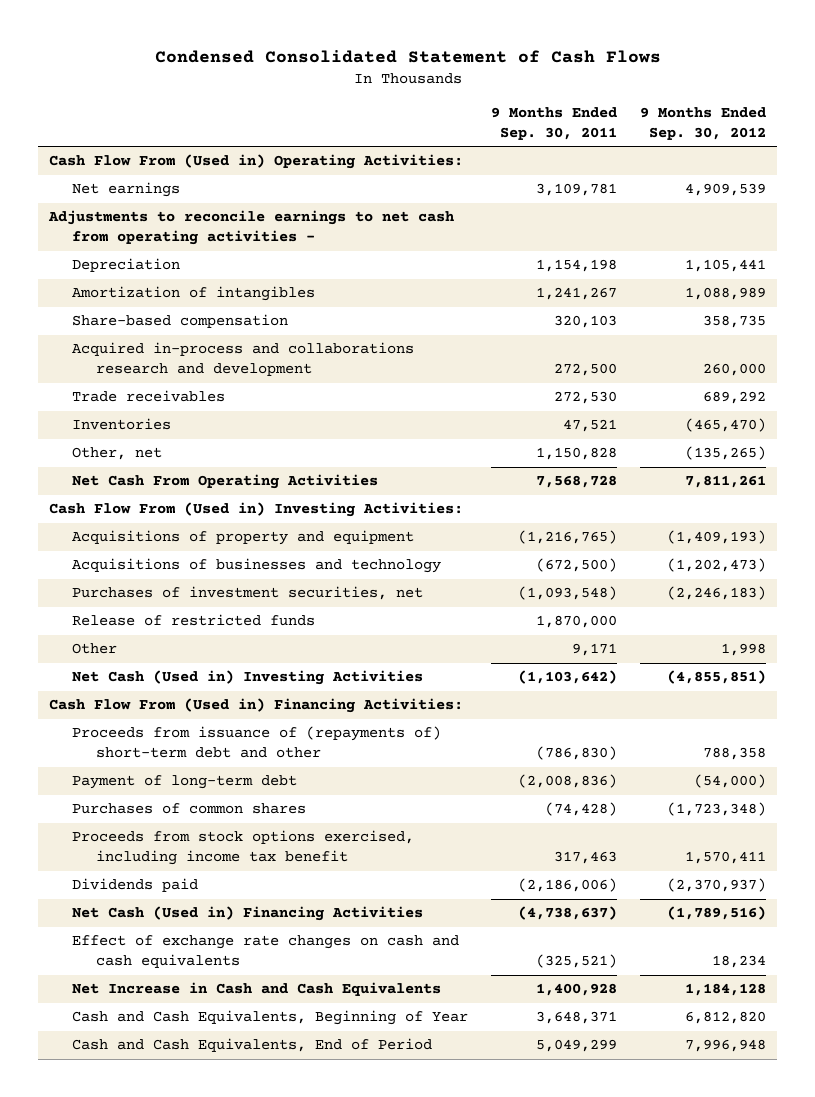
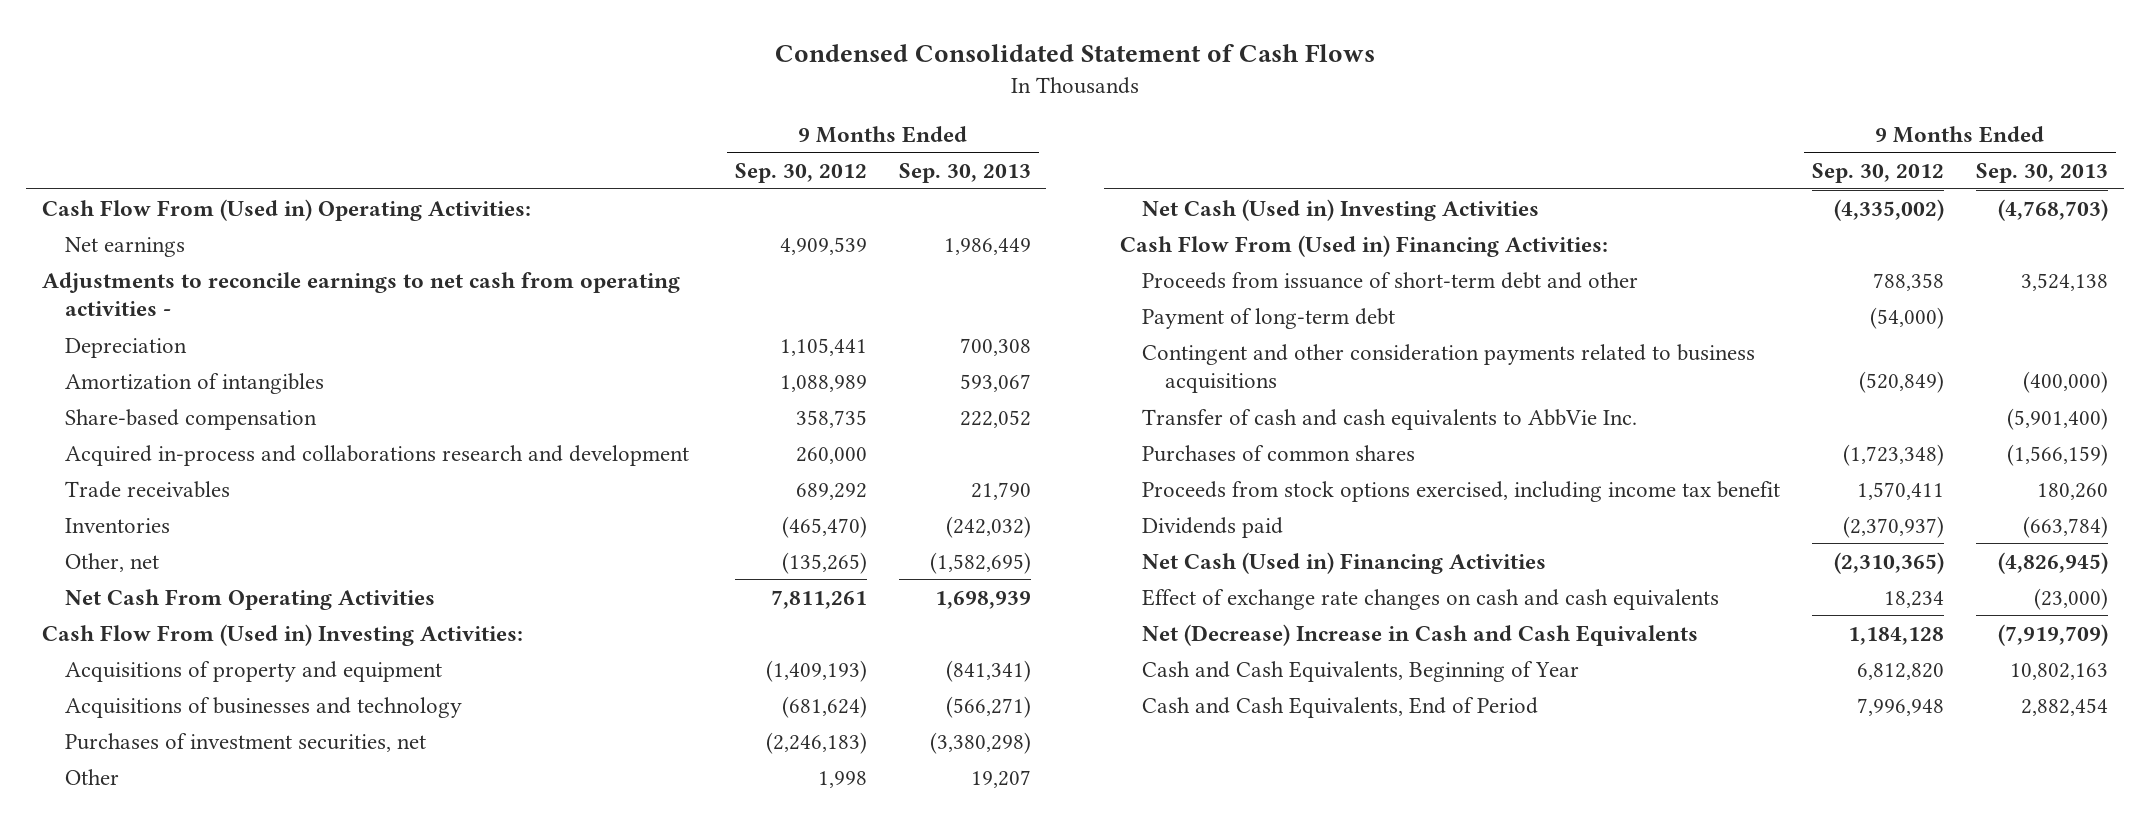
[491,106,618,141] 9 Months Ended Sep. 30, 2011 -> none
none -> [898,163,1031,184] Sep. 30, 2013
[667,558,767,573] (1,202,473) -> [781,695,867,718] (681,624)
[72,614,316,627] Release of restricted funds -> none
[667,670,767,685] (4,855,851) -> [1834,198,1945,221] (4,335,002)
[72,726,442,759] Proceeds from issuance of (repayments of) short-term debt and other -> [1142,271,1639,289] Proceeds from issuance of short-term debt and other
none -> [1142,343,1756,394] Contingent and other consideration payments related to business acquisitions
none -> [1142,408,1638,430] Transfer of cash and cash equivalents to AbbVie Inc.
[667,906,767,921] (1,789,516) -> [1834,551,1945,574] (2,310,365)
[72,982,442,997] Net Increase in Cash and Cash Equivalents -> [1142,623,1699,646] Net (Decrease) Increase in Cash and Cash Equivalents

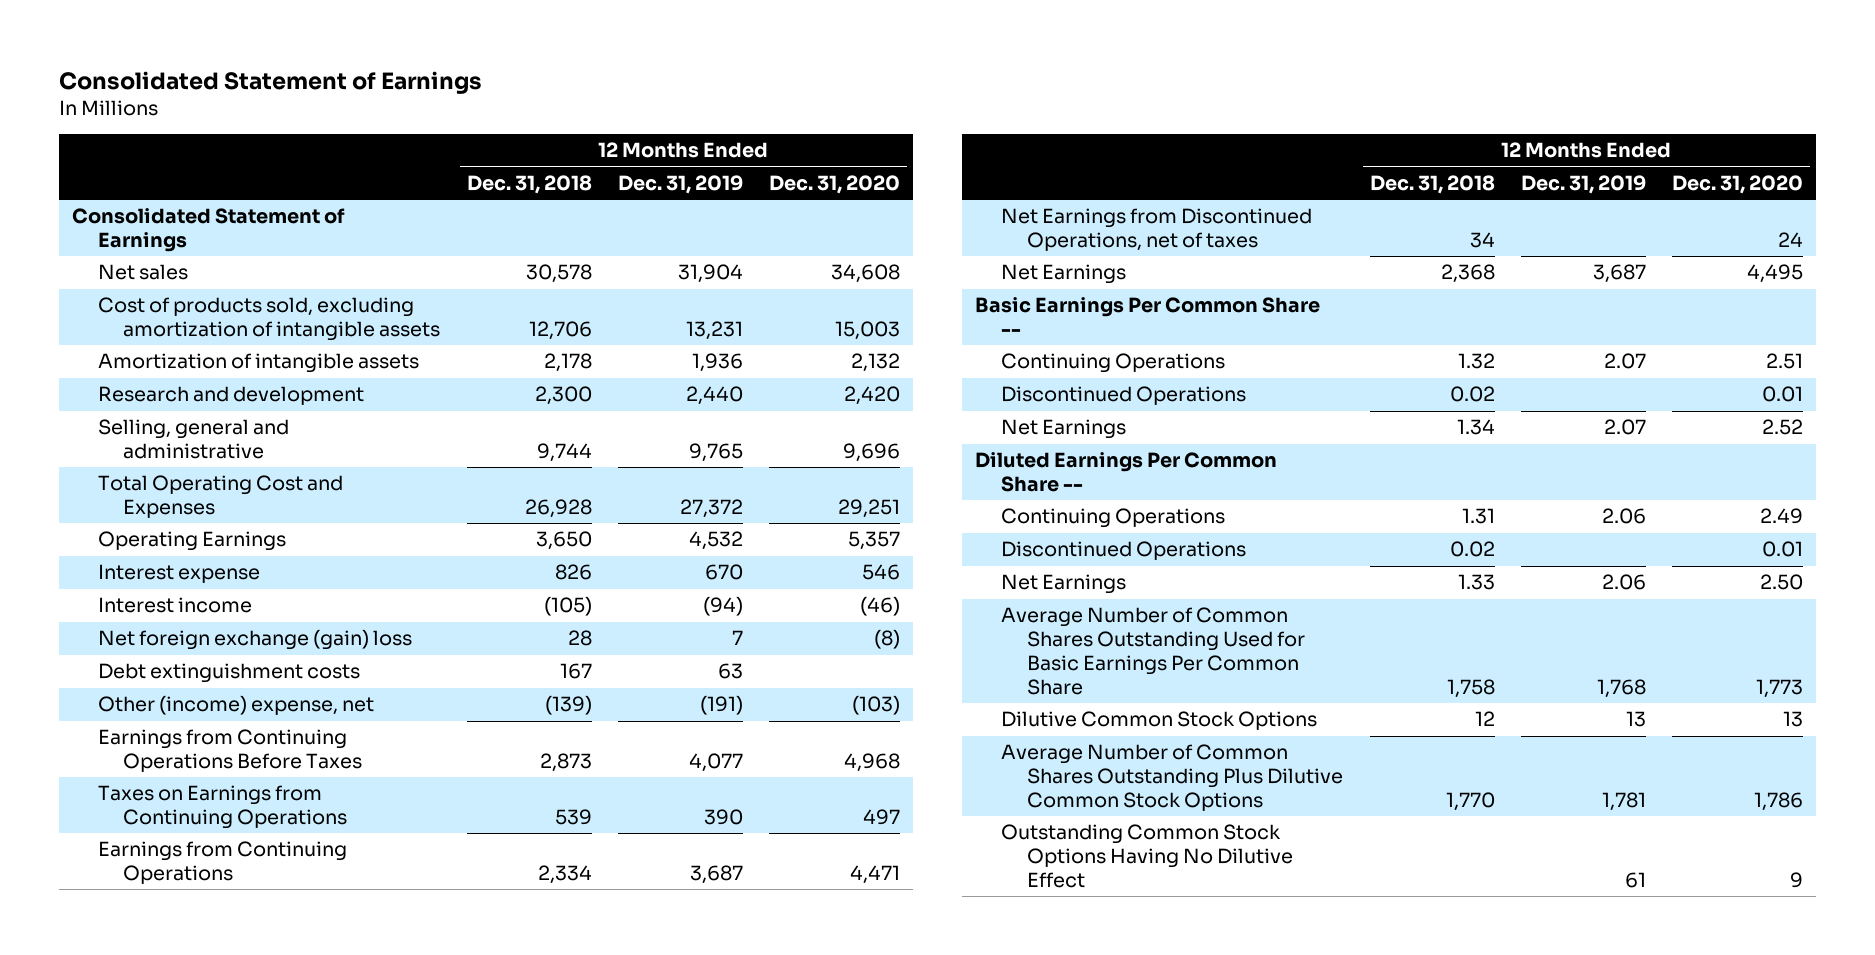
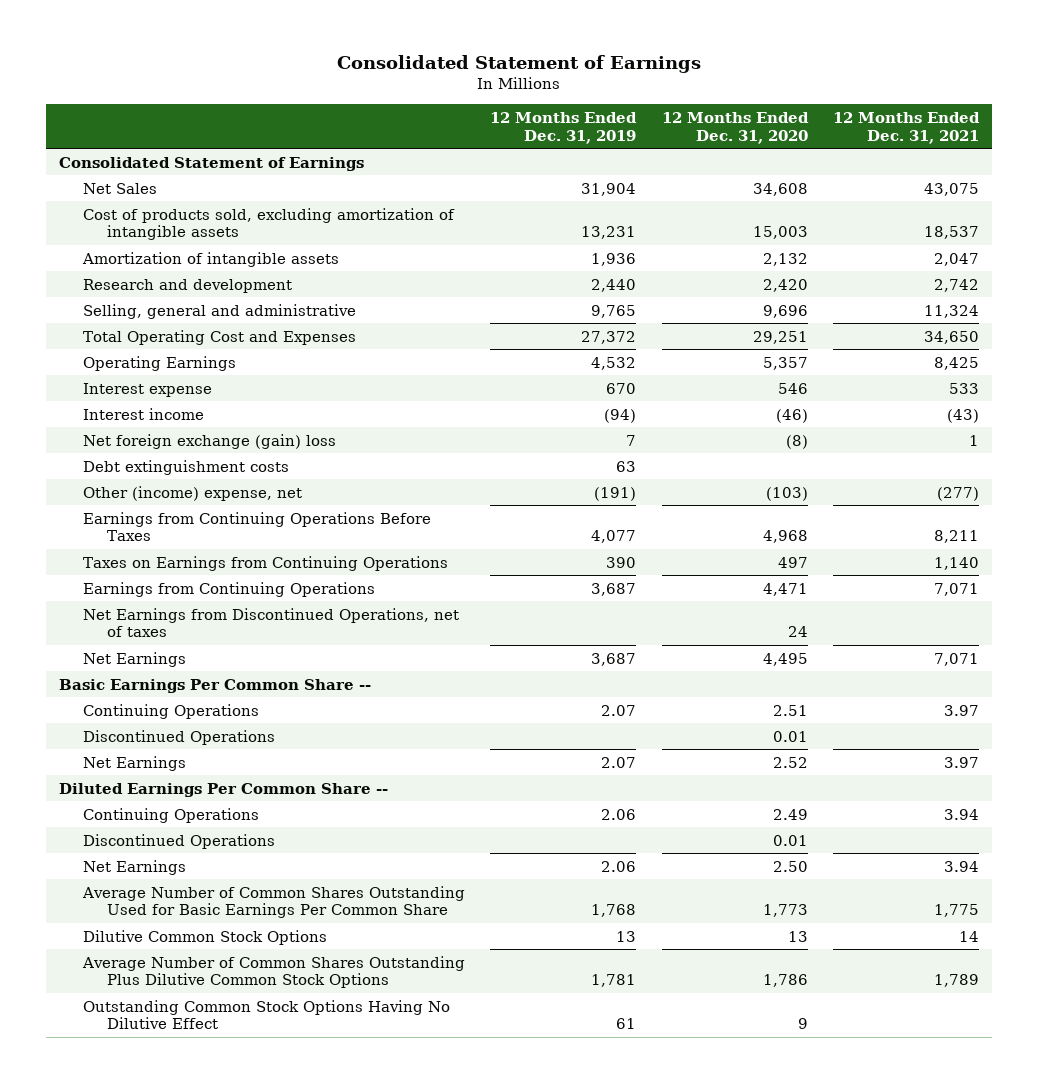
[466,174,592,194] Dec. 31, 2018 -> none
none -> [833,112,981,144] 12 Months Ended Dec. 31, 2021
[97,264,188,281] Net sales -> [82,182,157,194] Net Sales

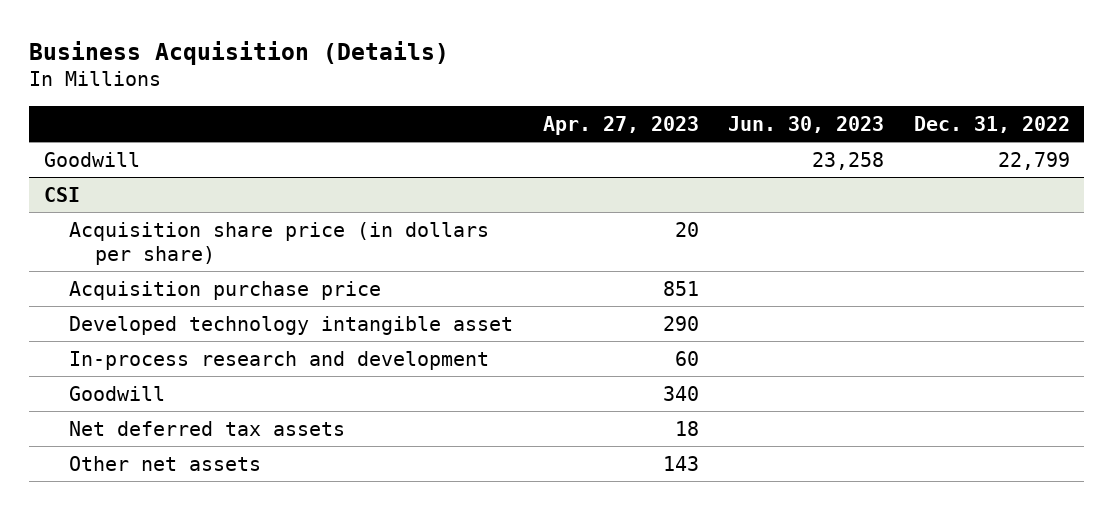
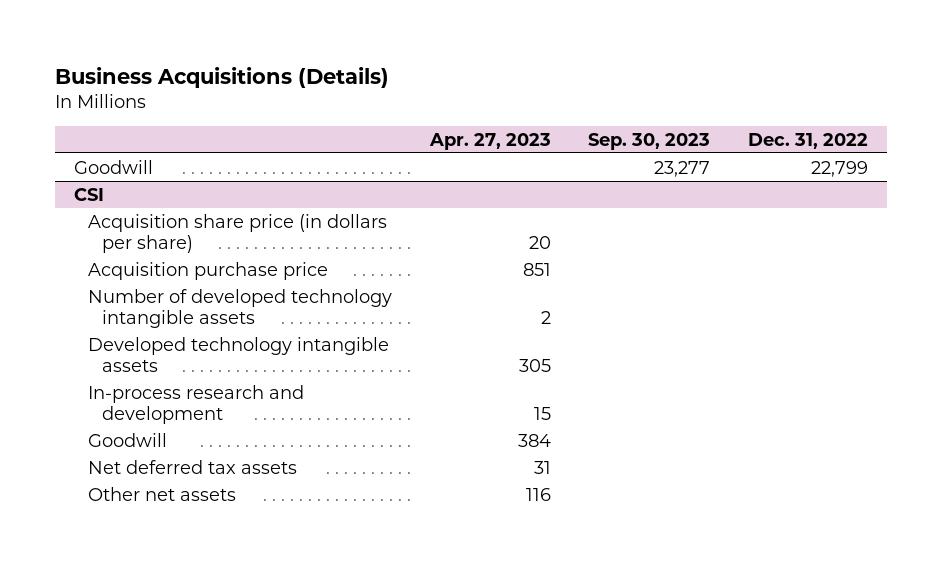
[29,40,450,65] Business Acquisition (Details) -> [55,66,390,88] Business Acquisitions (Details)
[728,115,885,133] Jun. 30, 2023 -> none
none -> [588,133,711,151] Sep. 30, 2023
none -> [87,288,392,328] Number of developed technology intangible assets
[69,315,514,335] Developed technology intangible asset -> [87,336,389,372] Developed technology intangible assets
[662,315,699,331] 290 -> [518,358,551,372] 305
[674,350,699,366] 60 -> [533,406,551,420] 15
[662,385,699,401] 340 -> [517,433,551,447] 384
[674,420,699,436] 18 -> [533,460,551,474] 31
[662,455,699,471] 143 -> [525,487,551,501] 116

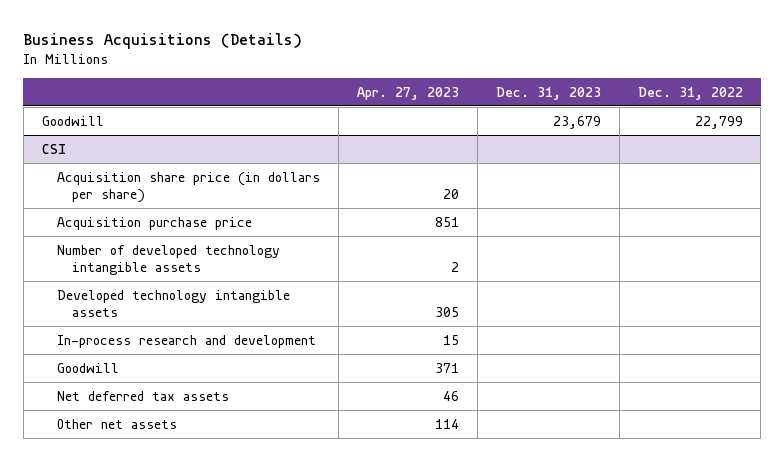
[588,133,711,151] Sep. 30, 2023 -> none
none -> [495,87,601,101] Dec. 31, 2023
[517,433,551,447] 384 -> [434,362,459,373] 371
[533,460,551,474] 31 -> [442,390,459,401] 46
[525,487,551,501] 116 -> [434,418,459,429] 114

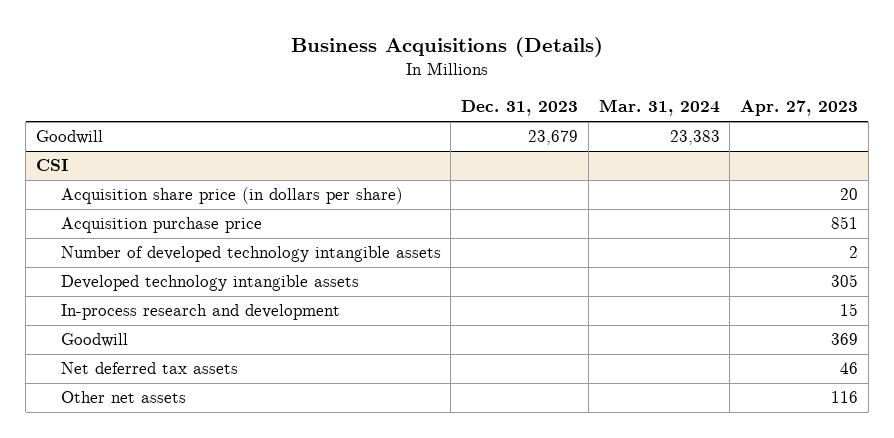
[637,87,743,101] Dec. 31, 2022 -> none
none -> [598,99,720,117] Mar. 31, 2024
[434,362,459,373] 371 -> [830,333,858,346] 369
[434,418,459,429] 114 -> [830,391,858,404] 116

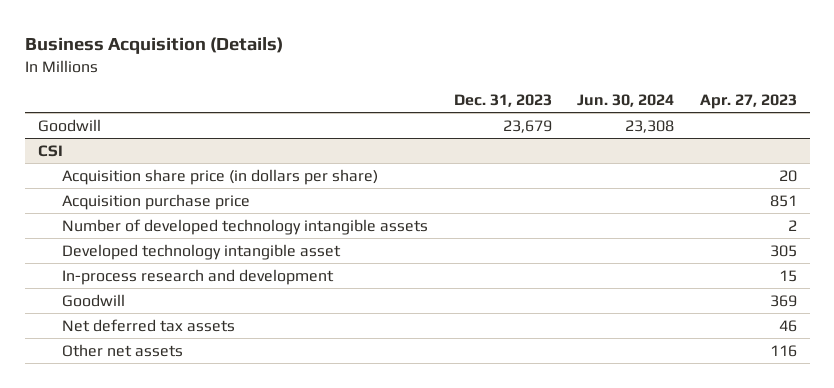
[291,37,604,58] Business Acquisitions (Details) -> [24,36,283,54] Business Acquisition (Details)
[598,99,720,117] Mar. 31, 2024 -> none
none -> [577,94,675,108] Jun. 30, 2024
[60,275,359,292] Developed technology intangible assets -> [61,243,341,260] Developed technology intangible asset

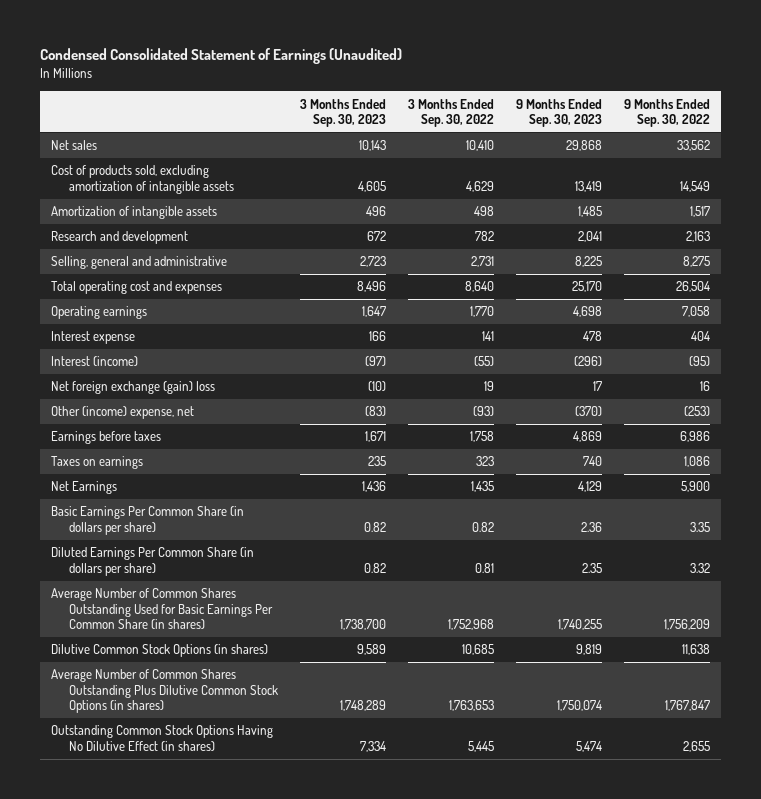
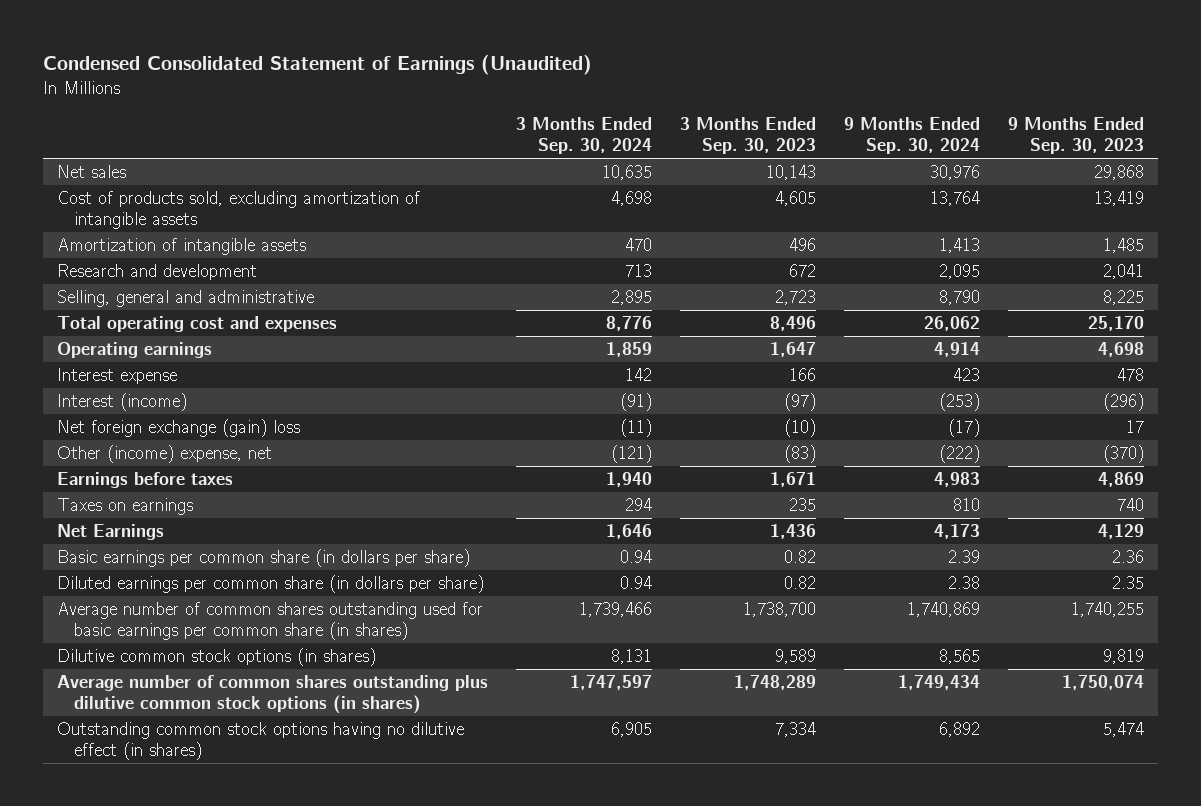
[408,98,495,128] 3 Months Ended Sep. 30, 2022 -> none
[623,98,710,128] 9 Months Ended Sep. 30, 2022 -> none
none -> [516,117,653,155] 3 Months Ended Sep. 30, 2024
none -> [843,117,980,155] 9 Months Ended Sep. 30, 2024
[50,506,244,535] Basic Earnings Per Common Share (in dollars per share) -> [57,549,471,568] Basic earnings per common share (in dollars per share)
[50,547,254,576] Diluted Earnings Per Common Share (in dollars per share) -> [57,575,485,594] Diluted earnings per common share (in dollars per share)
[50,588,274,630] Average Number of Common Shares Outstanding Used for Basic Earnings Per Common Share (in shares) -> [57,602,484,640] Average number of common shares outstanding used for basic earnings per common share (in shares)
[50,644,268,658] Dilutive Common Stock Options (in shares) -> [57,648,377,667] Dilutive common stock options (in shares)
[50,669,279,714] Average Number of Common Shares Outstanding Plus Dilutive Common Stock Options (in shares) -> [57,675,489,714] Average number of common shares outstanding plus dilutive common stock options (in shares)
[50,725,273,751] Outstanding Common Stock Options Having No Dilutive Effect (in shares) -> [57,722,465,760] Outstanding common stock options having no dilutive effect (in shares)

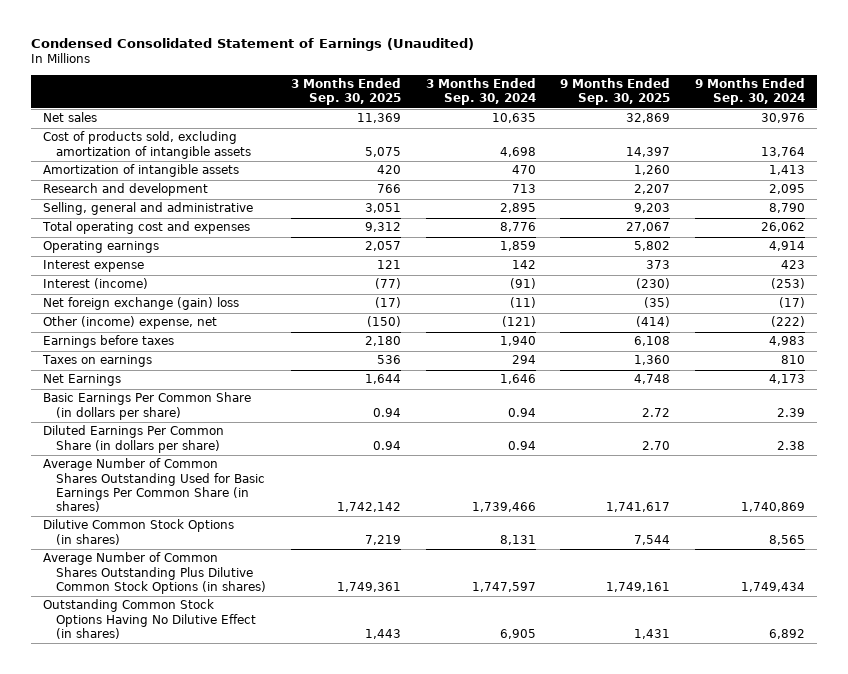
[679,117,816,155] 3 Months Ended Sep. 30, 2023 -> none
[1007,117,1144,155] 9 Months Ended Sep. 30, 2023 -> none
none -> [291,78,402,106] 3 Months Ended Sep. 30, 2025
none -> [560,78,671,106] 9 Months Ended Sep. 30, 2025
[57,549,471,568] Basic earnings per common share (in dollars per share) -> [42,392,251,420] Basic Earnings Per Common Share (in dollars per share)
[57,575,485,594] Diluted earnings per common share (in dollars per share) -> [42,425,224,453] Diluted Earnings Per Common Share (in dollars per share)
[57,602,484,640] Average number of common shares outstanding used for basic earnings per common share (in shares) -> [42,458,266,512] Average Number of Common Shares Outstanding Used for Basic Earnings Per Common Share (in shares)
[57,648,377,667] Dilutive common stock options (in shares) -> [42,519,234,545] Dilutive Common Stock Options (in shares)
[57,675,489,714] Average number of common shares outstanding plus dilutive common stock options (in shares) -> [42,552,267,594] Average Number of Common Shares Outstanding Plus Dilutive Common Stock Options (in shares)
[57,722,465,760] Outstanding common stock options having no dilutive effect (in shares) -> [42,599,257,639] Outstanding Common Stock Options Having No Dilutive Effect (in shares)

